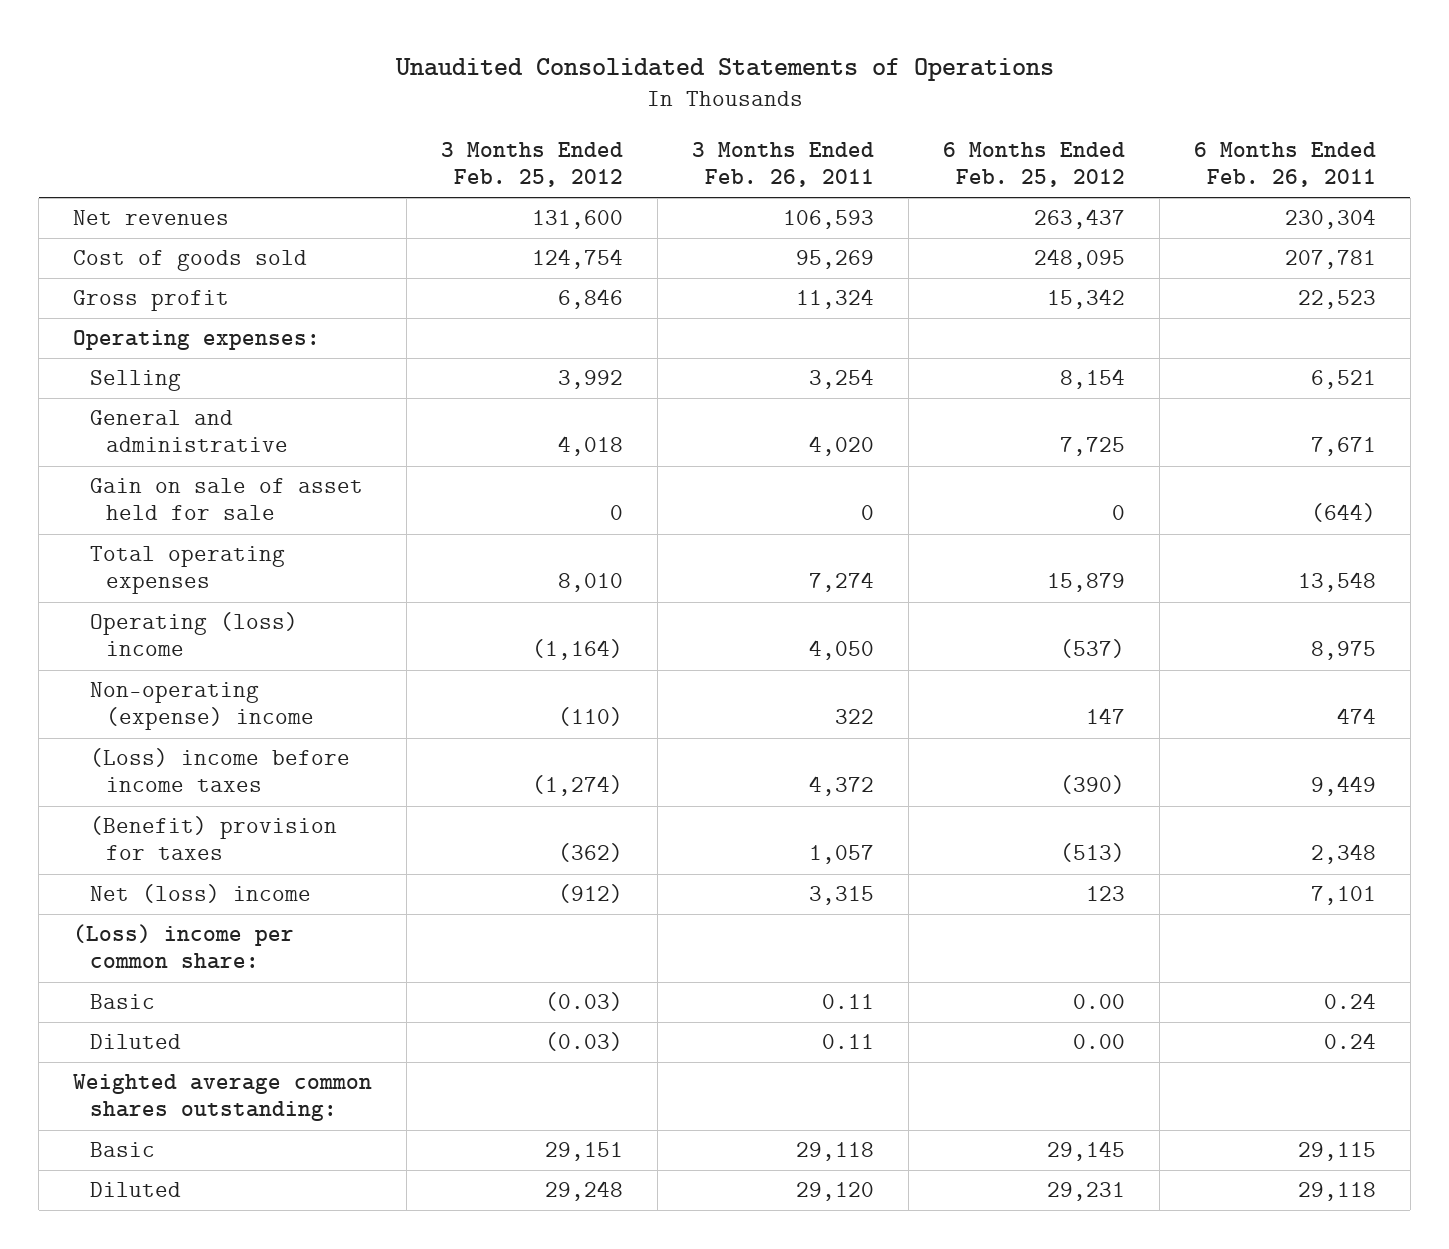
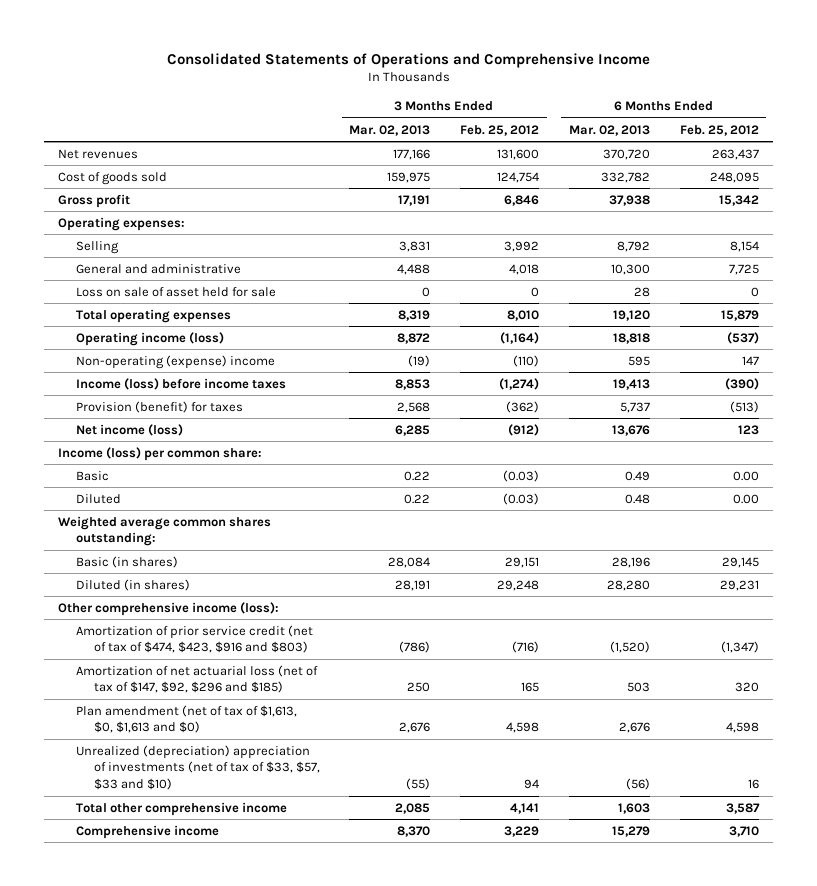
[394,58,1054,82] Unaudited Consolidated Statements of Operations -> [166,52,650,68] Consolidated Statements of Operations and Comprehensive Income
[692,142,875,188] 3 Months Ended Feb. 26, 2011 -> none
[1193,142,1376,188] 6 Months Ended Feb. 26, 2011 -> none
none -> [349,124,431,136] Mar. 02, 2013
none -> [568,124,650,136] Mar. 02, 2013
[89,478,363,521] Gain on sale of asset held for sale -> [76,286,277,297] Loss on sale of asset held for sale
[89,612,298,657] Operating (loss) income -> [76,331,225,346] Operating income (loss)
[89,748,350,793] (Loss) income before income taxes -> [76,377,287,390] Income (loss) before income taxes
[89,816,337,861] (Benefit) provision for taxes -> [76,400,244,413] Provision (benefit) for taxes
[89,884,311,904] Net (loss) income -> [76,423,184,436] Net income (loss)
[73,924,295,970] (Loss) income per common share: -> [58,446,263,461] Income (loss) per common share:
[89,1142,155,1158] Basic -> [76,555,179,568] Basic (in shares)
[89,1182,181,1198] Diluted -> [76,578,191,591] Diluted (in shares)
none -> [58,601,280,616] Other comprehensive income (loss):
none -> [76,624,314,654] Amortization of prior service credit (net of tax of $474, $423, $916 and $803)
none -> [76,664,319,694] Amortization of net actuarial loss (net of tax of $147, $92, $296 and $185)
none -> [76,704,298,734] Plan amendment (net of tax of $1,613, $0, $1,613 and $0)
none -> [76,744,320,791] Unrealized (depreciation) appreciation of investments (net of tax of $33, $57, $33 and $10)
none -> [76,801,288,816] Total other comprehensive income
none -> [76,824,220,839] Comprehensive income

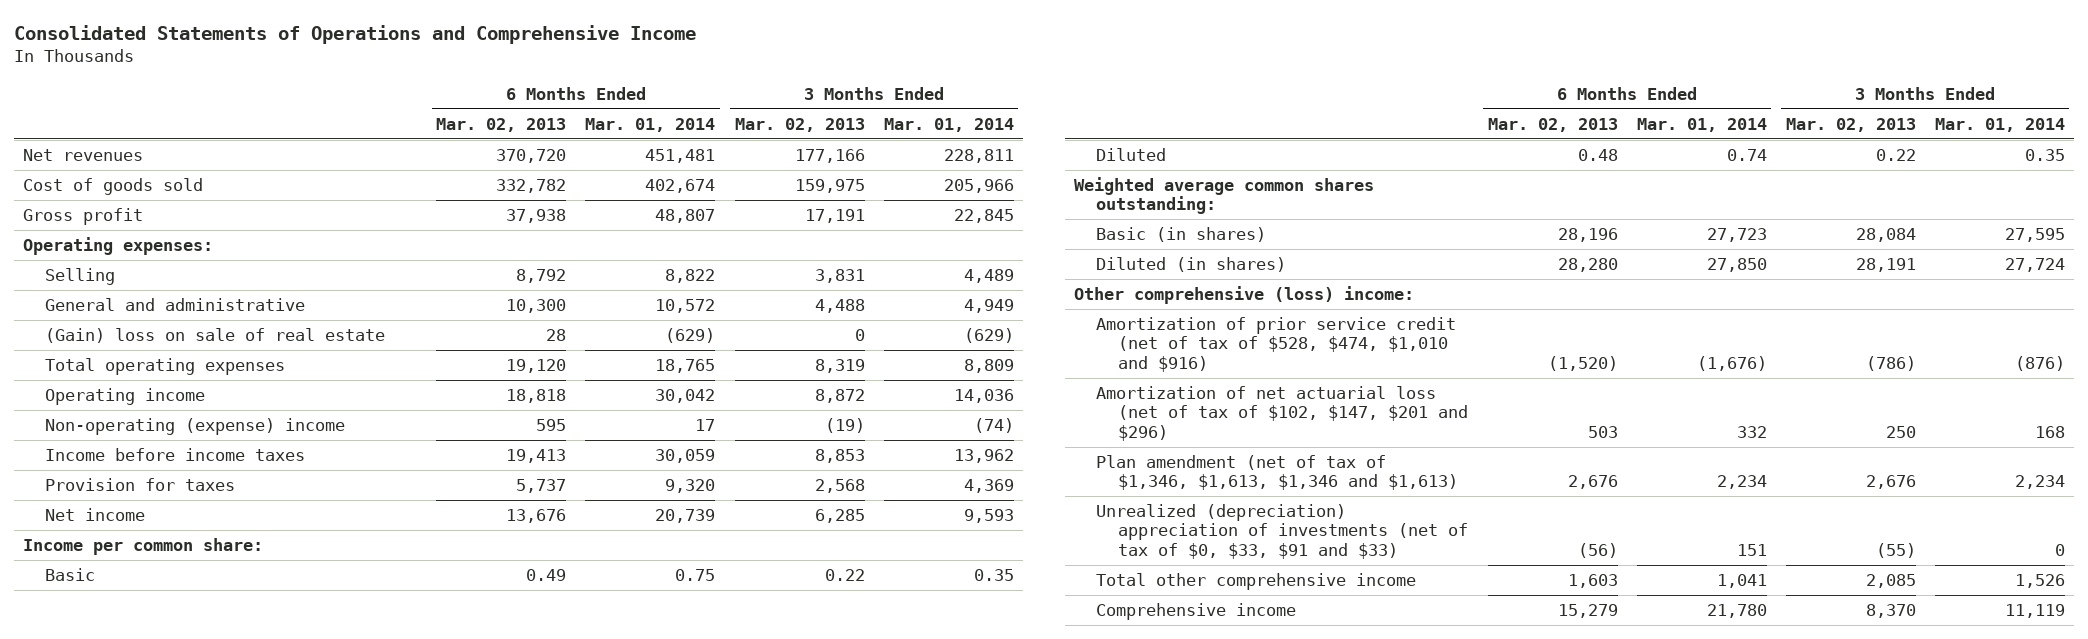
[460,124,540,136] Feb. 25, 2012 -> none
[679,124,759,136] Feb. 25, 2012 -> none
none -> [585,118,716,133] Mar. 01, 2014
none -> [883,118,1014,133] Mar. 01, 2014
[76,286,277,297] Loss on sale of asset held for sale -> none
none -> [45,328,386,344] (Gain) loss on sale of real estate
[76,331,225,346] Operating income (loss) -> [45,388,206,406] Operating income
[76,377,287,390] Income (loss) before income taxes -> [45,448,306,462] Income before income taxes
[76,400,244,413] Provision (benefit) for taxes -> [45,478,236,492] Provision for taxes
[76,423,184,436] Net income (loss) -> [45,508,146,522] Net income
[58,446,263,461] Income (loss) per common share: -> [23,538,264,556] Income per common share:
[58,601,280,616] Other comprehensive income (loss): -> [1074,286,1415,305] Other comprehensive (loss) income:
[76,624,314,654] Amortization of prior service credit (net of tax of $474, $423, $916 and $803) -> [1096,317,1457,372] Amortization of prior service credit (net of tax of $528, $474, $1,010 and $916)
[76,664,319,694] Amortization of net actuarial loss (net of tax of $147, $92, $296 and $185) -> [1096,386,1469,441] Amortization of net actuarial loss (net of tax of $102, $147, $201 and $296)
[76,704,298,734] Plan amendment (net of tax of $1,613, $0, $1,613 and $0) -> [1096,455,1459,491] Plan amendment (net of tax of $1,346, $1,613, $1,346 and $1,613)
[76,744,320,791] Unrealized (depreciation) appreciation of investments (net of tax of $33, $57, $33 and $10) -> [1096,504,1469,559] Unrealized (depreciation) appreciation of investments (net of tax of $0, $33, $91 and $33)

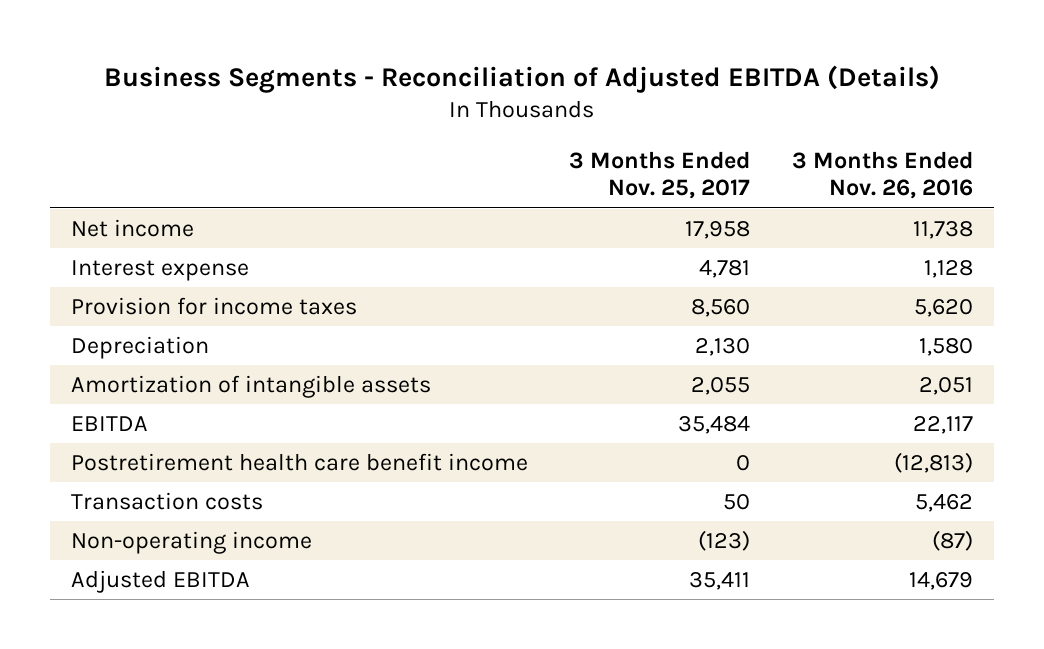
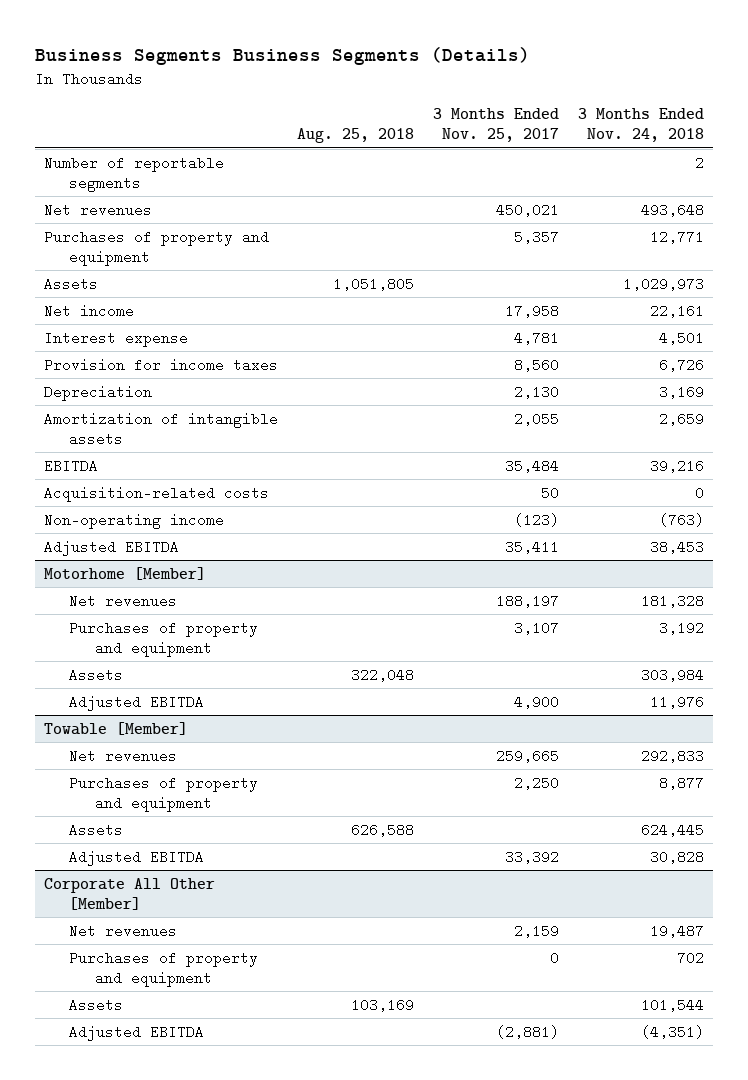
[103,64,940,93] Business Segments - Reconciliation of Adjusted EBITDA (Details) -> [34,46,530,65] Business Segments Business Segments (Details)
[791,150,973,200] 3 Months Ended Nov. 26, 2016 -> none
none -> [296,128,414,144] Aug. 25, 2018
none -> [577,108,704,143] 3 Months Ended Nov. 24, 2018
none -> [43,155,224,192] Number of reportable segments
none -> [43,202,152,217] Net revenues
none -> [43,229,269,266] Purchases of property and equipment
none -> [43,276,98,291] Assets
[70,452,528,471] Postretirement health care benefit income -> none
[70,491,263,510] Transaction costs -> [43,485,269,502] Acquisition-related costs
none -> [43,566,206,580] Motorhome [Member]
none -> [69,593,178,608] Net revenues
none -> [69,620,259,657] Purchases of property and equipment
none -> [69,667,124,682] Assets
none -> [69,694,205,711] Adjusted EBITDA
none -> [43,721,188,735] Towable [Member]
none -> [69,748,178,763] Net revenues
none -> [69,775,259,812] Purchases of property and equipment
none -> [69,822,124,837] Assets
none -> [69,849,205,866] Adjusted EBITDA
none -> [43,877,215,910] Corporate All Other [Member]
none -> [69,923,178,938] Net revenues
none -> [69,950,259,987] Purchases of property and equipment
none -> [69,997,124,1012] Assets
none -> [69,1024,205,1041] Adjusted EBITDA

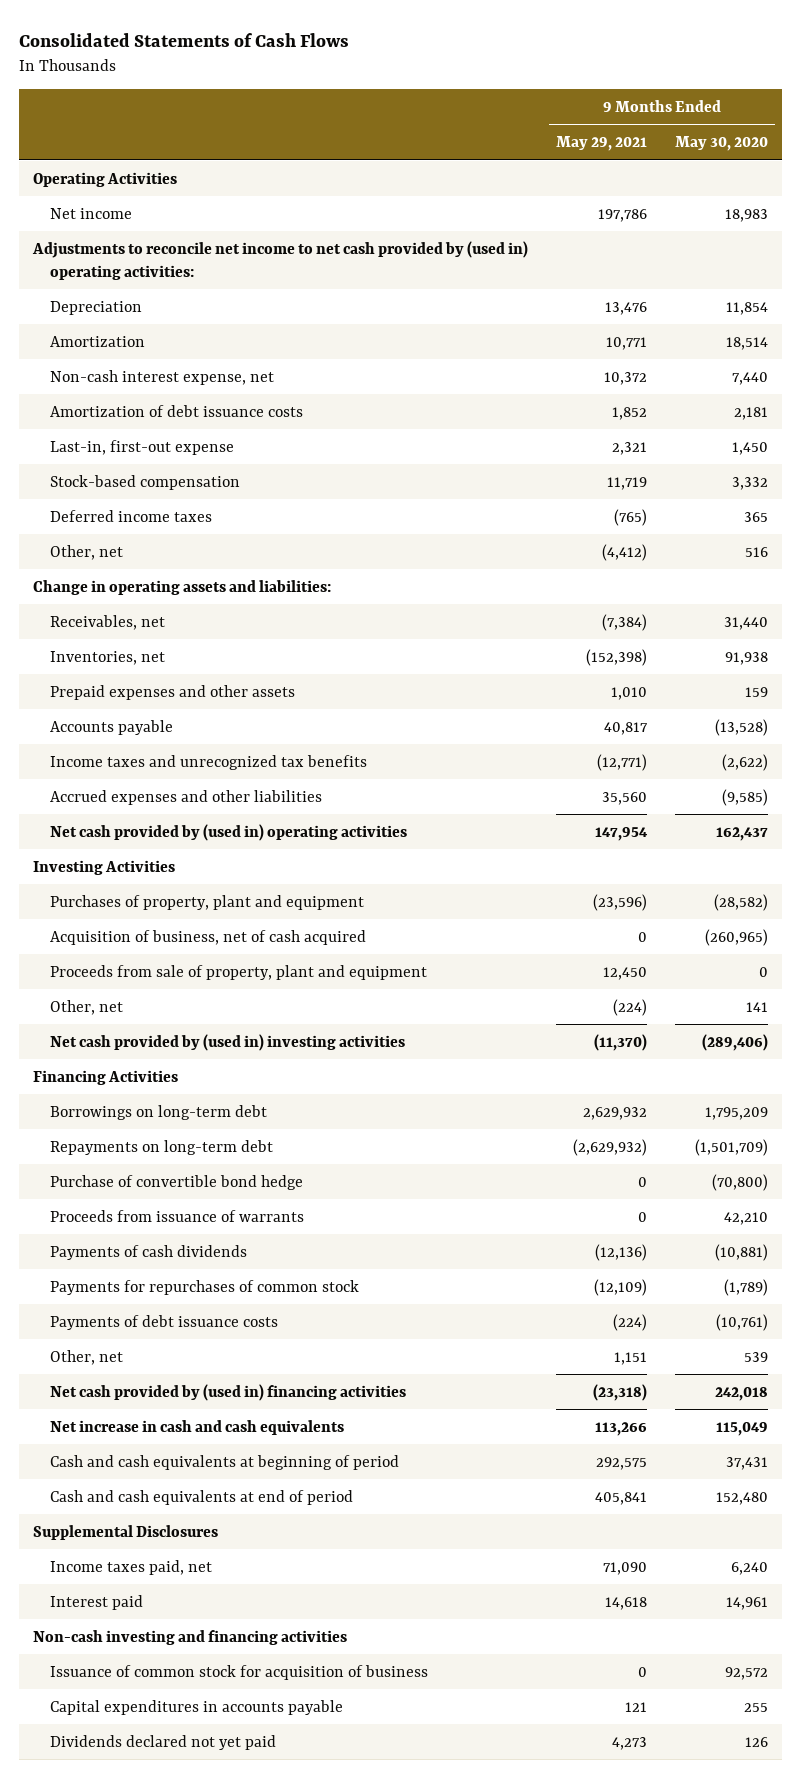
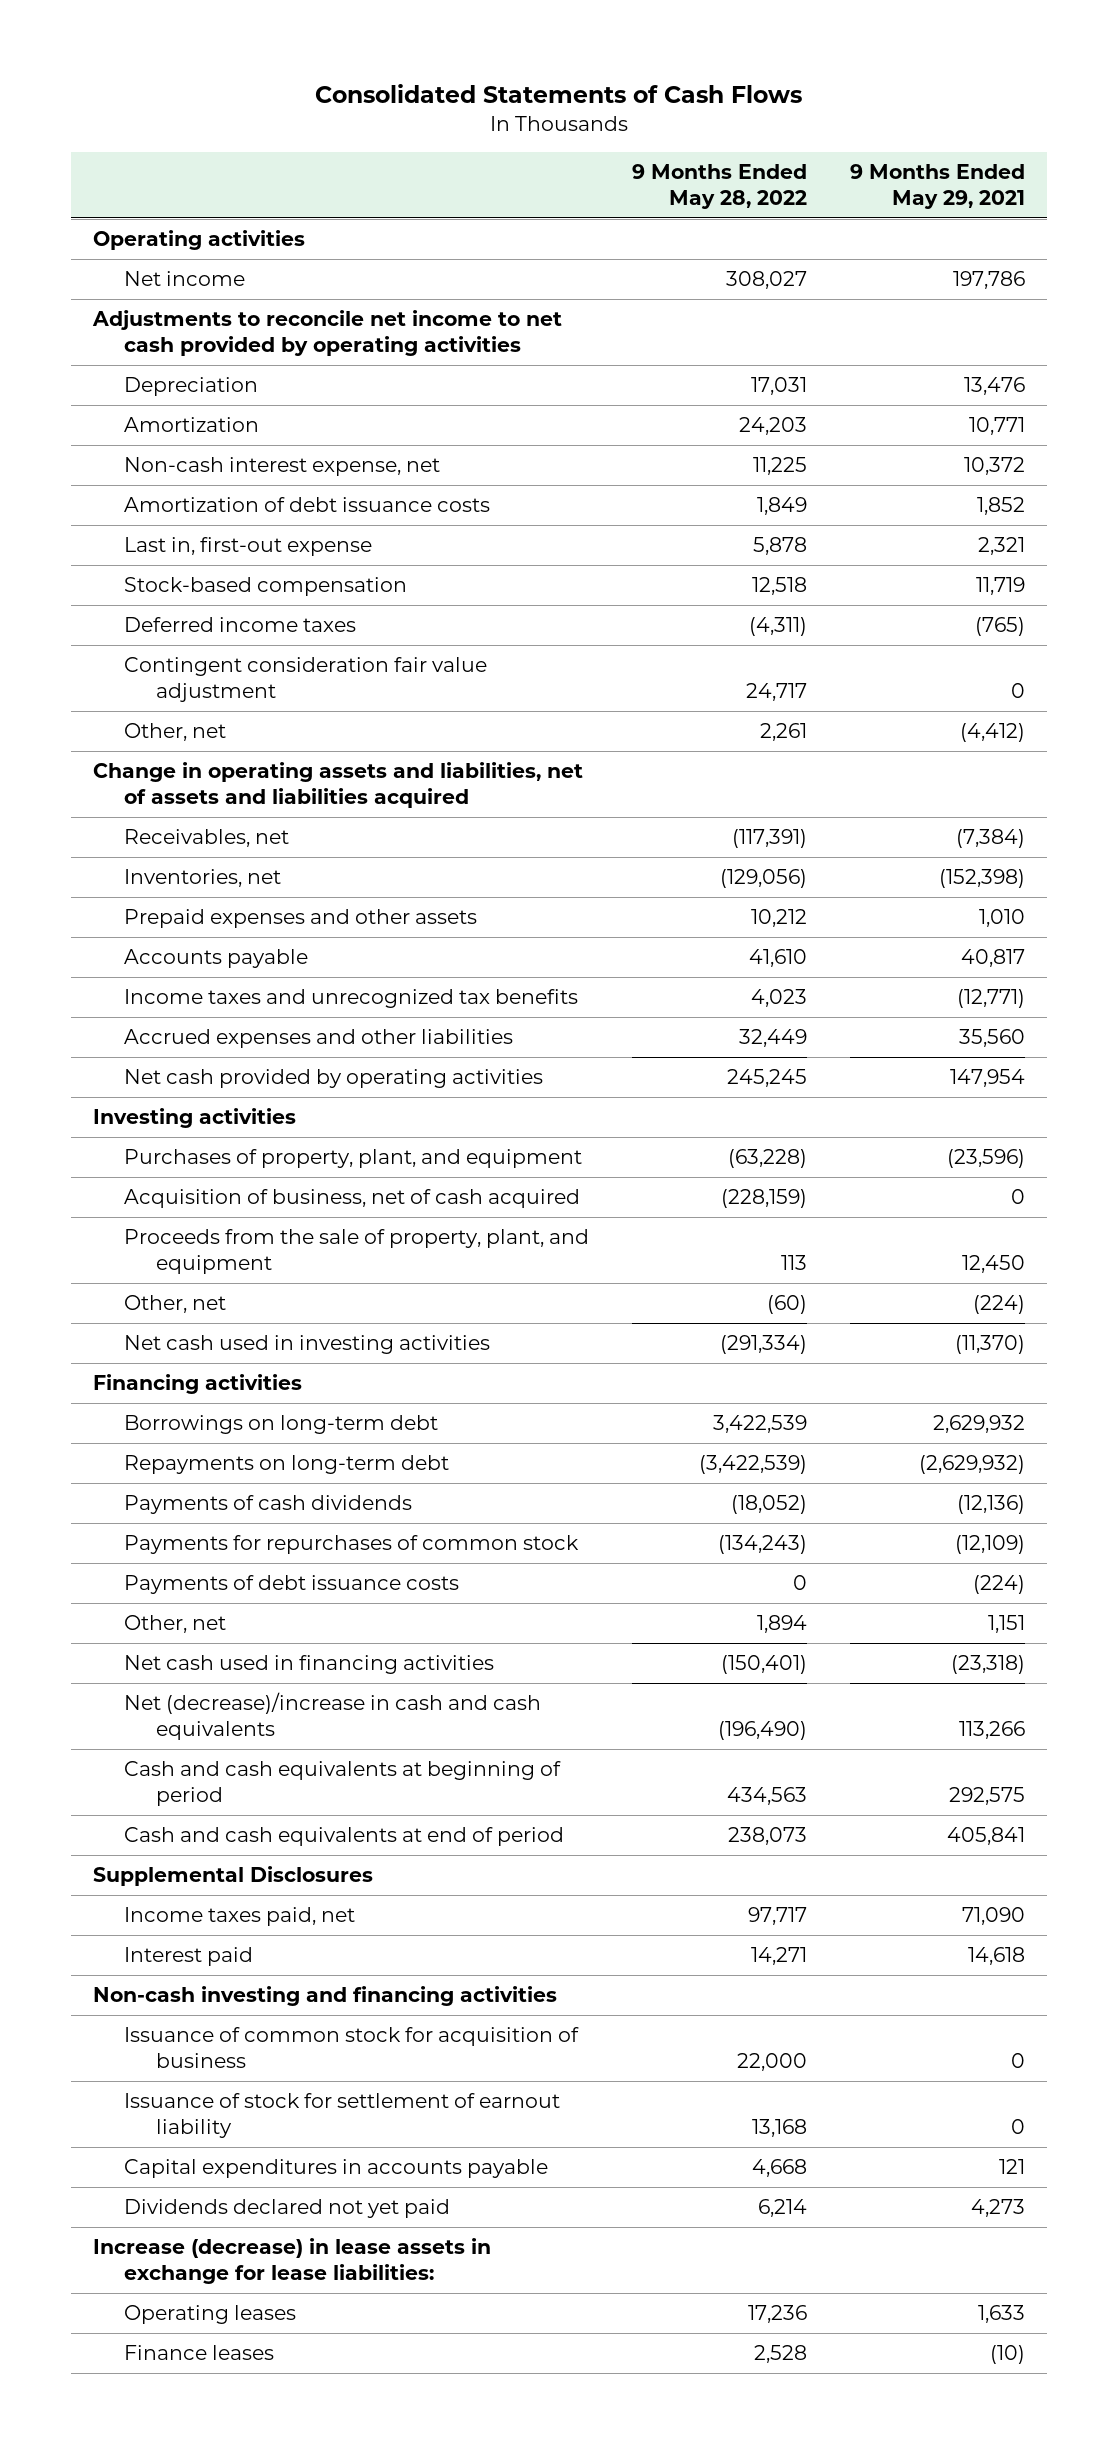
[675,136,769,152] May 30, 2020 -> none
none -> [632,163,808,209] 9 Months Ended May 28, 2022
[33,171,178,187] Operating Activities -> [92,229,305,250] Operating activities
[32,240,529,280] Adjustments to reconcile net income to net cash provided by (used in) operating activities: -> [91,309,562,357] Adjustments to reconcile net income to net cash provided by operating activities
[50,439,235,455] Last-in, first-out expense -> [124,536,373,556] Last in, first-out expense
none -> [124,656,488,703] Contingent consideration fair value adjustment
[33,579,332,595] Change in operating assets and liabilities: -> [92,761,583,809] Change in operating assets and liabilities, net of assets and liabilities acquired
[50,823,408,841] Net cash provided by (used in) operating activities -> [124,1068,544,1088] Net cash provided by operating activities
[33,859,176,875] Investing Activities -> [92,1107,296,1128] Investing activities
[50,894,365,910] Purchases of property, plant and equipment -> [124,1148,583,1168] Purchases of property, plant, and equipment
[50,964,428,980] Proceeds from sale of property, plant and equipment -> [124,1228,590,1275] Proceeds from the sale of property, plant, and equipment
[50,1033,406,1051] Net cash provided by (used in) investing activities -> [124,1334,491,1354] Net cash used in investing activities
[33,1069,179,1085] Financing Activities -> [92,1373,302,1394] Financing activities
[50,1174,304,1190] Purchase of convertible bond hedge -> none
[50,1209,305,1222] Proceeds from issuance of warrants -> none
[50,1383,407,1401] Net cash provided by (used in) financing activities -> [124,1654,495,1674] Net cash used in financing activities
[50,1419,345,1435] Net increase in cash and cash equivalents -> [124,1691,542,1741] Net (decrease)/increase in cash and cash equivalents
none -> [124,2092,561,2139] Issuance of stock for settlement of earnout liability
none -> [92,2237,491,2285] Increase (decrease) in lease assets in exchange for lease liabilities:
none -> [124,2304,297,2324] Operating leases
none -> [124,2344,275,2360] Finance leases

